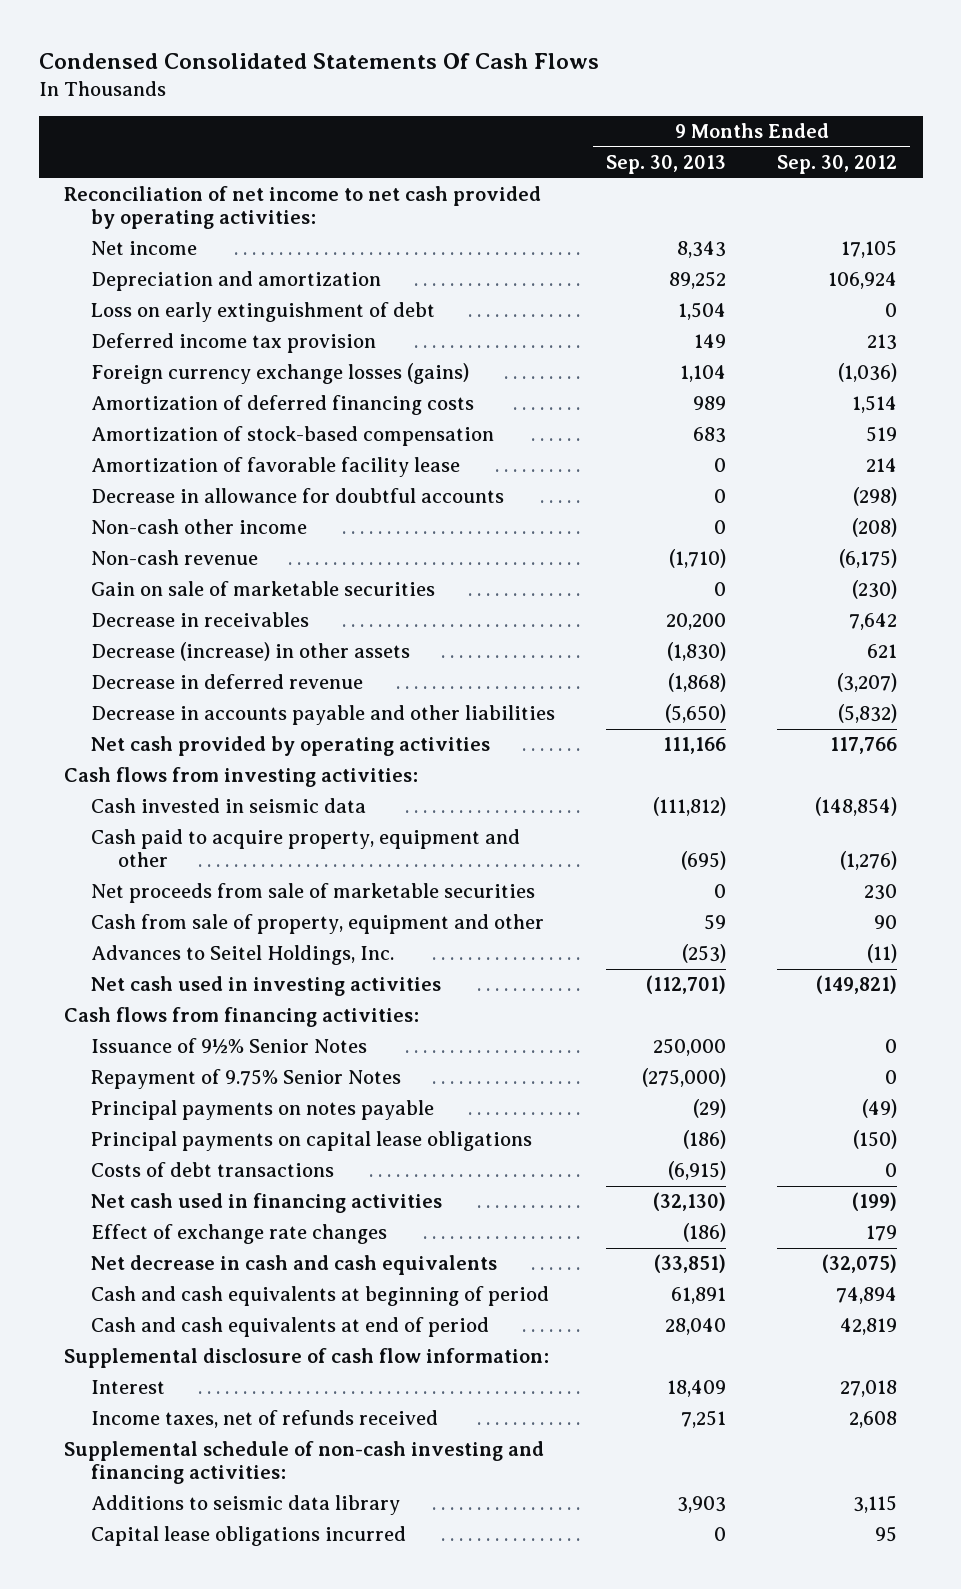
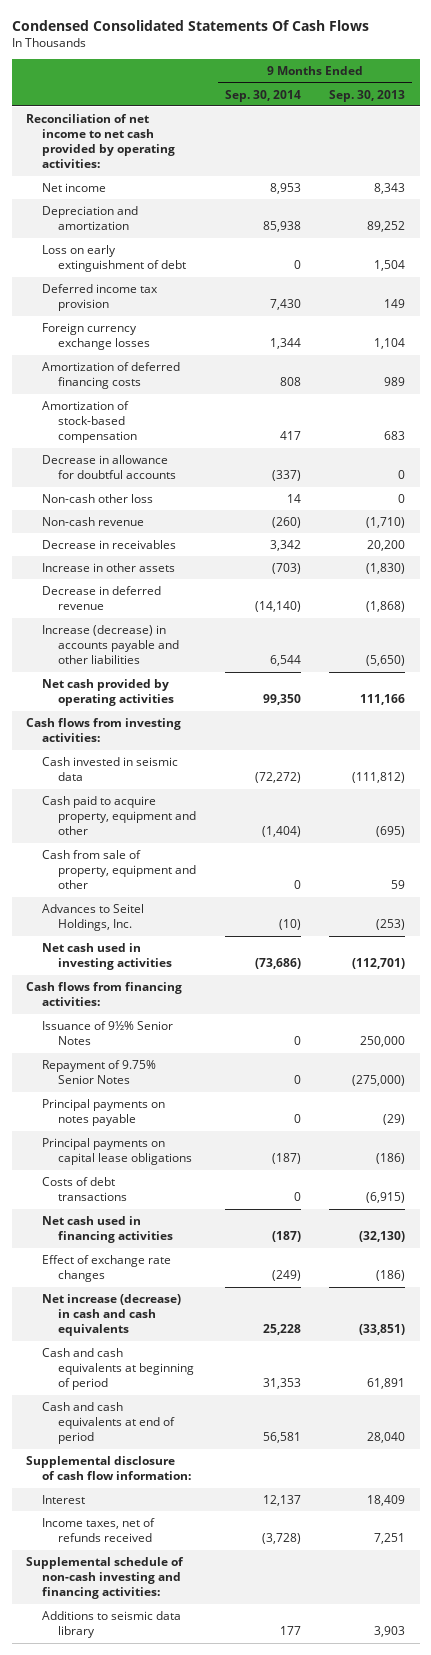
[777,155,898,175] Sep. 30, 2012 -> none
none -> [224,89,301,102] Sep. 30, 2014
[90,363,469,385] Foreign currency exchange losses (gains) -> [42,322,151,351] Foreign currency exchange losses
[90,457,460,478] Amortization of favorable facility lease -> none
[90,519,307,535] Non-cash other income -> [42,493,154,503] Non-cash other loss
[90,581,435,597] Gain on sale of marketable securities -> none
[90,642,410,662] Decrease (increase) in other assets -> [42,562,176,572] Increase in other assets
[90,705,555,726] Decrease in accounts payable and other liabilities -> [42,624,180,665] Increase (decrease) in accounts payable and other liabilities
[90,883,535,904] Net proceeds from sale of marketable securities -> none
[90,1255,497,1276] Net decrease in cash and cash equivalents -> [42,1293,182,1337] Net increase (decrease) in cash and cash equivalents
[90,1526,406,1547] Capital lease obligations incurred -> none

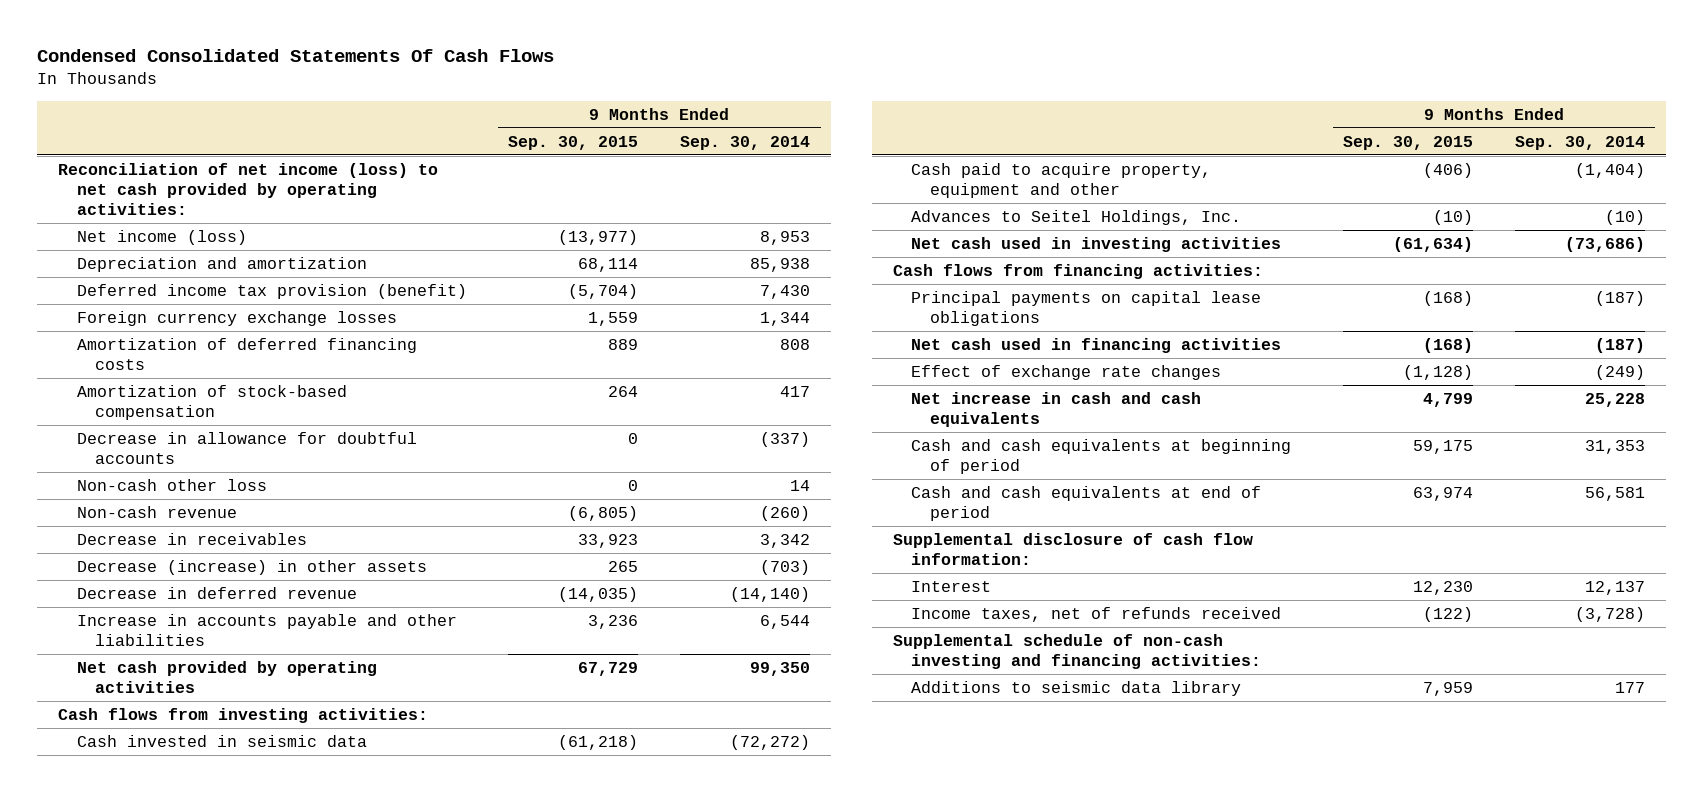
[329,89,406,102] Sep. 30, 2013 -> none
none -> [508,135,639,150] Sep. 30, 2015
[26,113,176,169] Reconciliation of net income to net cash provided by operating activities: -> [57,162,438,215] Reconciliation of net income (loss) to net cash provided by operating activities:
[42,182,107,192] Net income -> [76,229,247,245] Net income (loss)
[42,244,187,273] Loss on early extinguishment of debt -> none
[42,283,159,312] Deferred income tax provision -> [76,283,467,299] Deferred income tax provision (benefit)
[42,562,176,572] Increase in other assets -> [76,559,427,575] Decrease (increase) in other assets
[42,624,180,665] Increase (decrease) in accounts payable and other liabilities -> [76,613,457,646] Increase in accounts payable and other liabilities
[42,849,197,890] Cash from sale of property, equipment and other -> none
[42,1020,174,1046] Issuance of 9½% Senior Notes -> none
[42,1059,157,1085] Repayment of 9.75% Senior Notes -> none
[42,1098,166,1127] Principal payments on notes payable -> none
[42,1176,128,1202] Costs of debt transactions -> none
[42,1293,182,1337] Net increase (decrease) in cash and cash equivalents -> [911,391,1202,427] Net increase in cash and cash equivalents

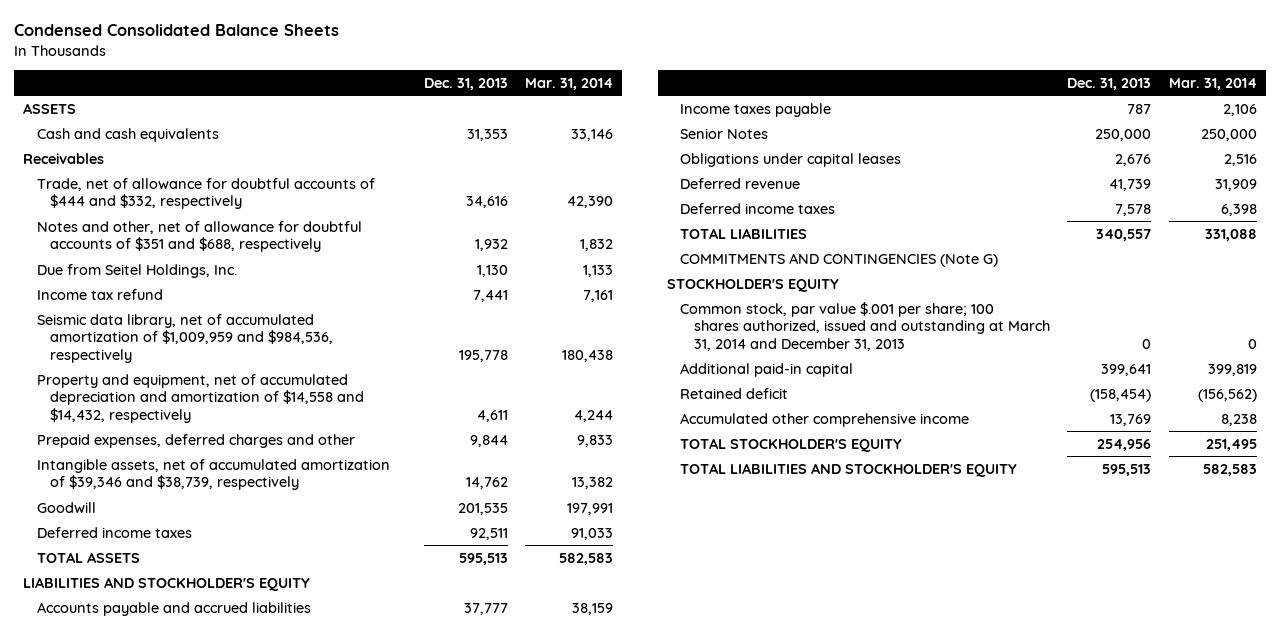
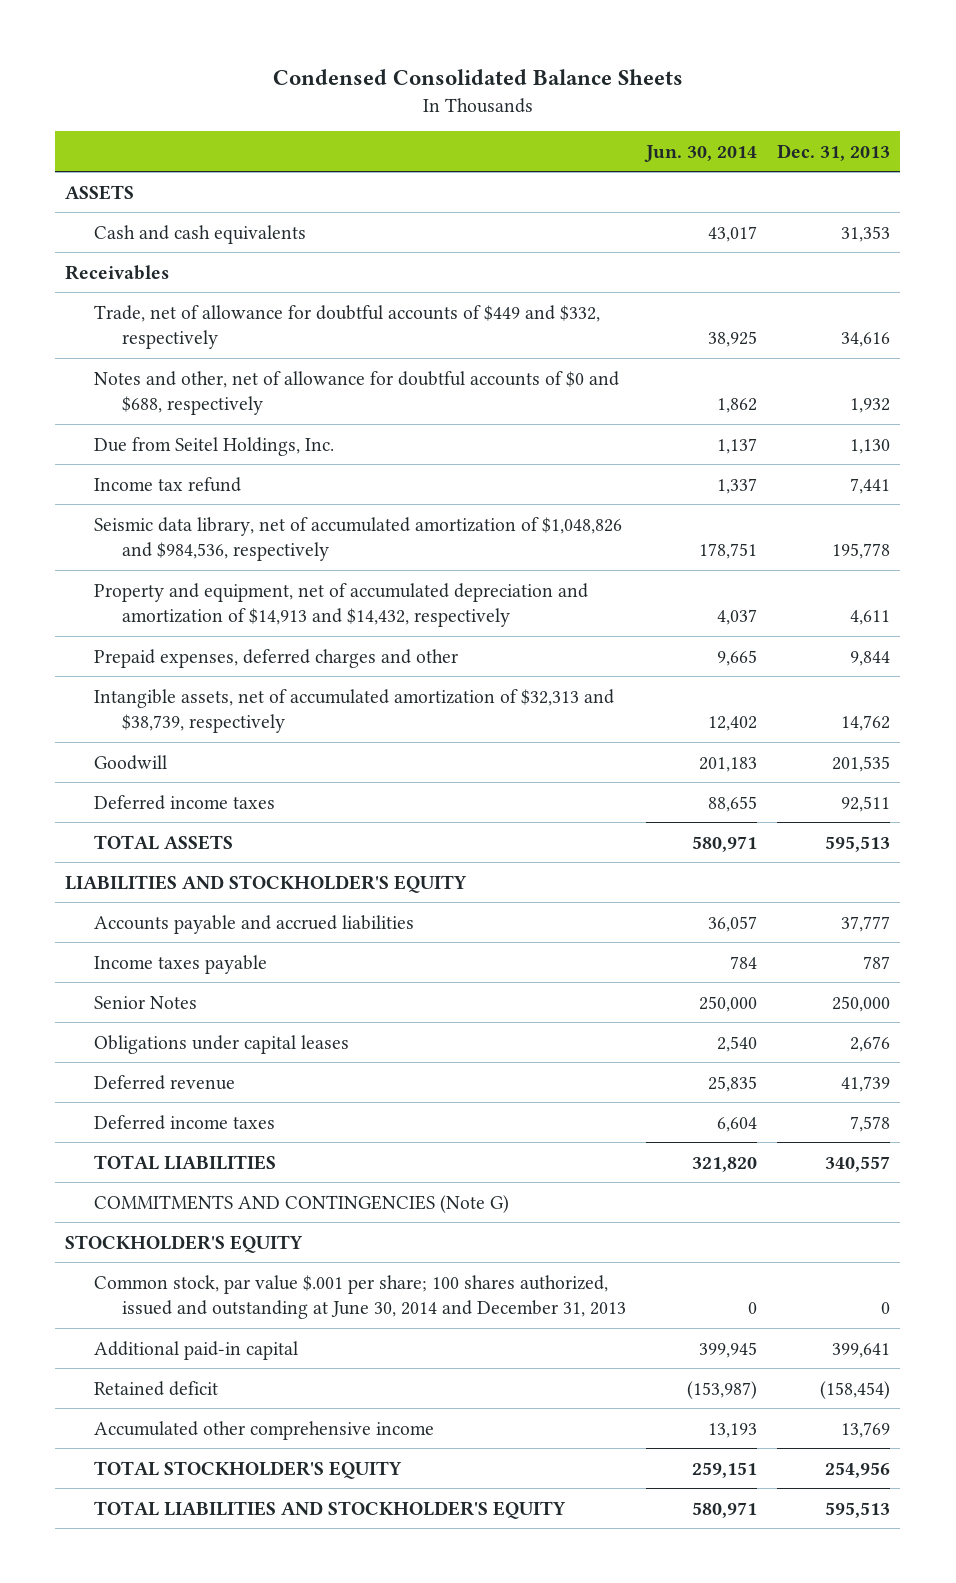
[525,77,614,90] Mar. 31, 2014 -> none
none -> [644,144,758,162] Jun. 30, 2014
[36,177,375,210] Trade, net of allowance for doubtful accounts of $444 and $332, respectively -> [93,304,600,349] Trade, net of allowance for doubtful accounts of $449 and $332, respectively
[36,220,362,253] Notes and other, net of allowance for doubtful accounts of $351 and $688, respectively -> [93,370,619,415] Notes and other, net of allowance for doubtful accounts of $0 and $688, respectively
[36,313,334,363] Seismic data library, net of accumulated amortization of $1,009,959 and $984,536, respectively -> [93,516,622,561] Seismic data library, net of accumulated amortization of $1,048,826 and $984,536, respectively
[36,373,365,423] Property and equipment, net of accumulated depreciation and amortization of $14,558 and $14,432, respectively -> [93,582,588,627] Property and equipment, net of accumulated depreciation and amortization of $14,913 and $14,432, respectively
[36,458,390,491] Intangible assets, net of accumulated amortization of $39,346 and $38,739, respectively -> [93,688,614,733] Intangible assets, net of accumulated amortization of $32,313 and $38,739, respectively
[680,301,1050,351] Common stock, par value $.001 per share; 100 shares authorized, issued and outstanding at March 31, 2014 and December 31, 2013 -> [93,1274,627,1319] Common stock, par value $.001 per share; 100 shares authorized, issued and outstanding at June 30, 2014 and December 31, 2013

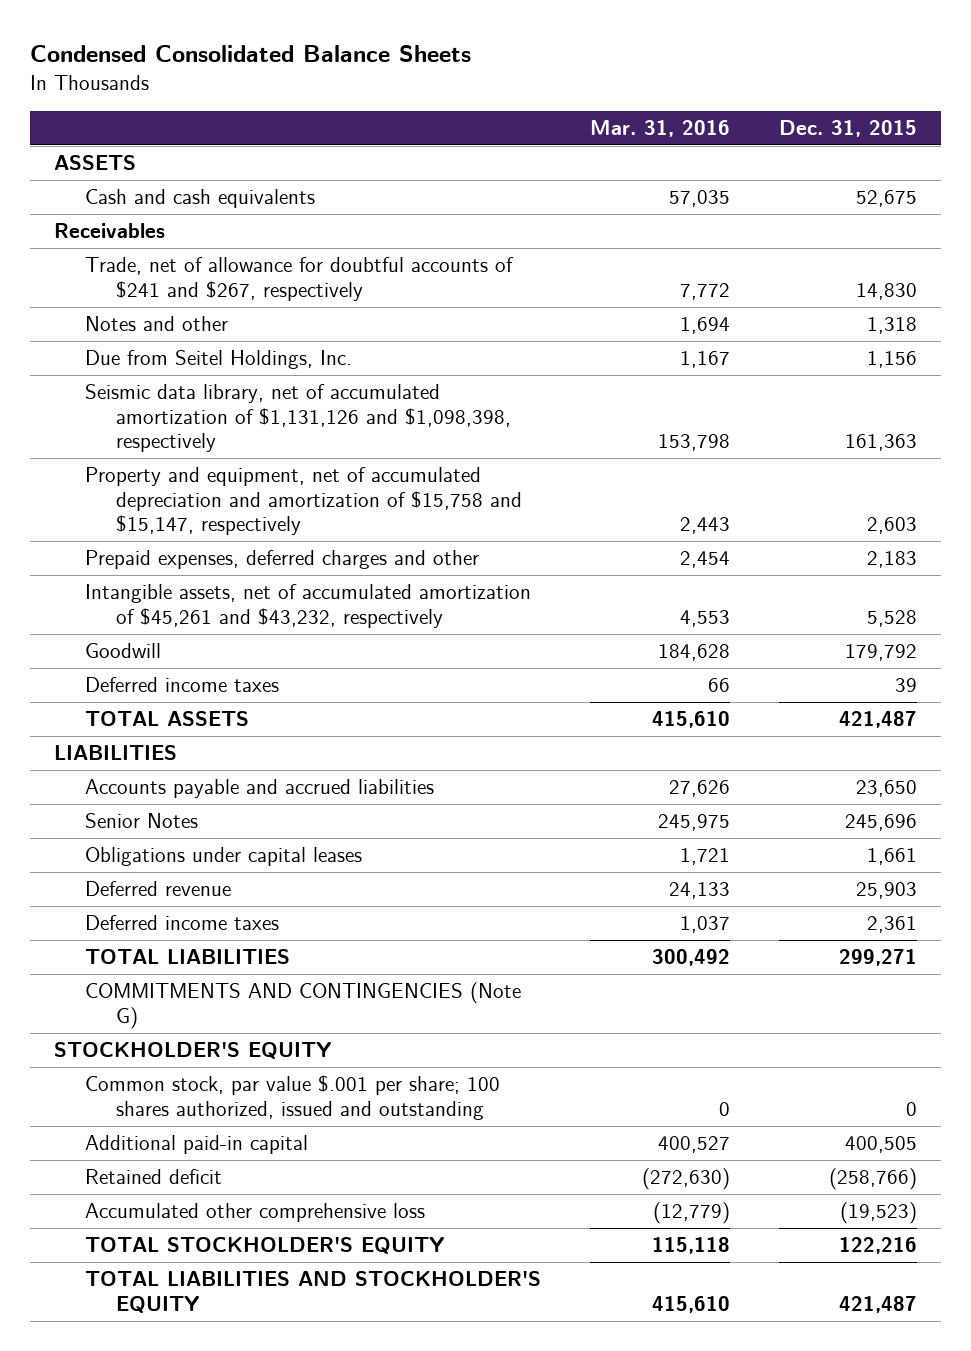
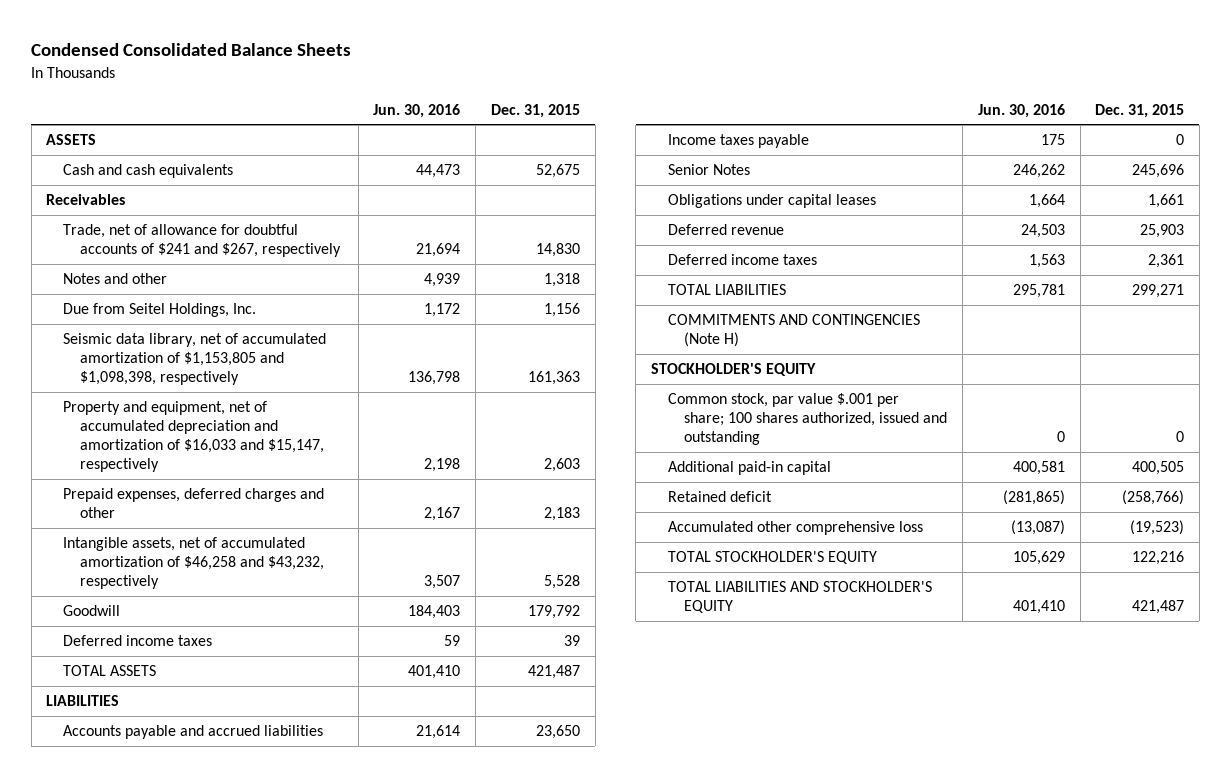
[589,120,730,138] Mar. 31, 2016 -> none
none -> [373,103,461,118] Jun. 30, 2016
[84,384,511,453] Seismic data library, net of accumulated amortization of $1,131,126 and $1,098,398, respectively -> [63,333,327,386] Seismic data library, net of accumulated amortization of $1,153,805 and $1,098,398, respectively
[84,467,522,536] Property and equipment, net of accumulated depreciation and amortization of $15,758 and $15,147, respectively -> [63,401,325,473] Property and equipment, net of accumulated depreciation and amortization of $16,033 and $15,147, respectively
[84,584,531,628] Intangible assets, net of accumulated amortization of $45,261 and $43,232, respectively -> [63,537,325,590] Intangible assets, net of accumulated amortization of $46,258 and $43,232, respectively
none -> [667,134,809,149] Income taxes payable
[84,982,521,1029] COMMITMENTS AND CONTINGENCIES (Note G) -> [667,314,920,348] COMMITMENTS AND CONTINGENCIES (Note H)

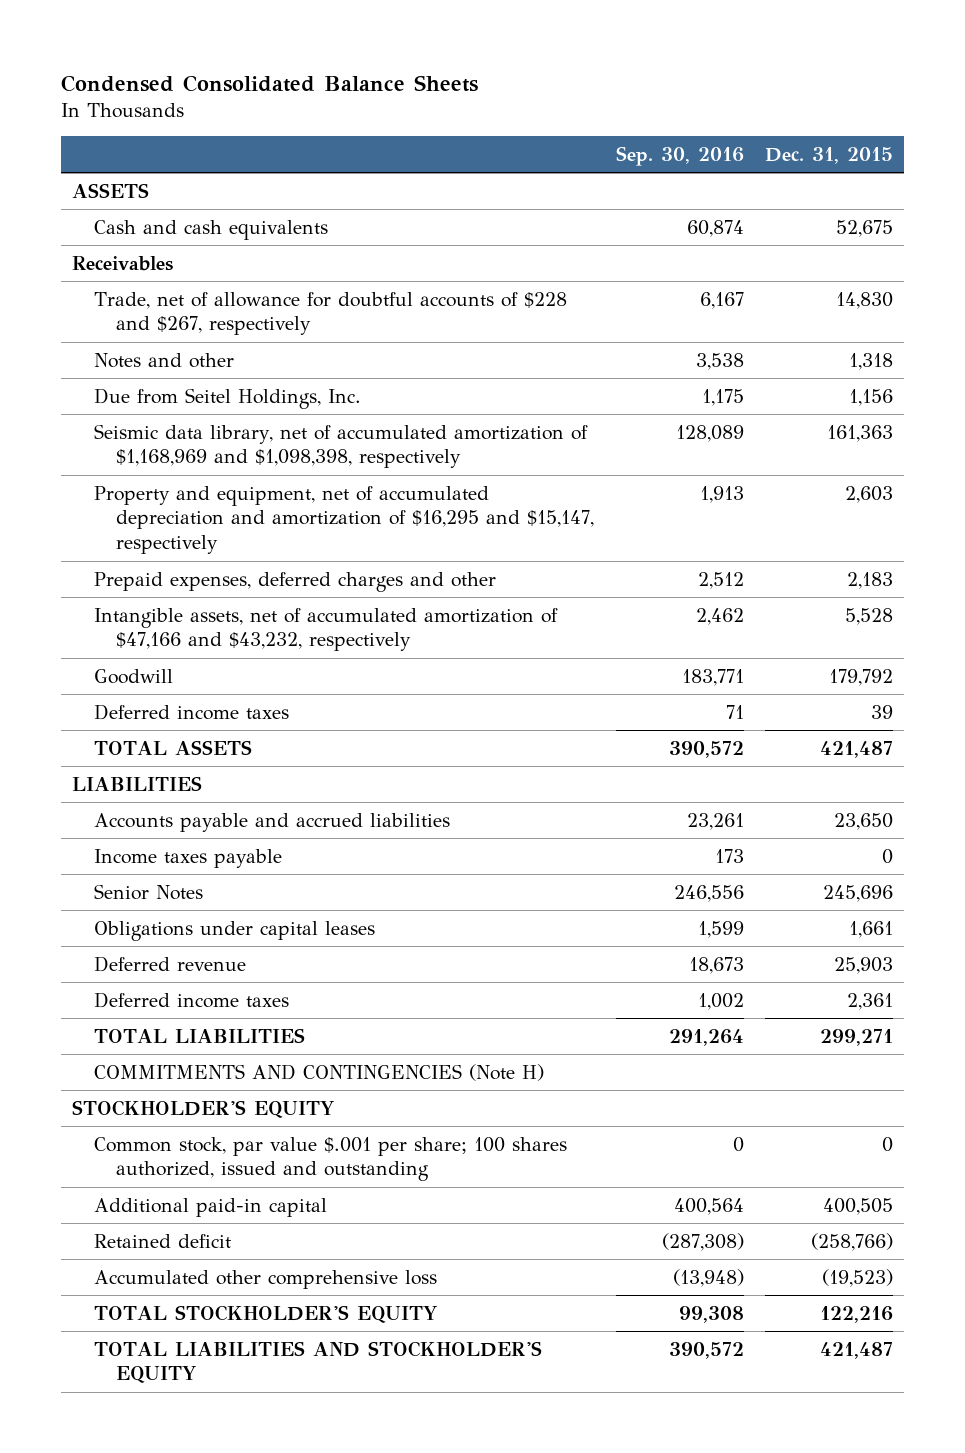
[373,103,461,118] Jun. 30, 2016 -> none
none -> [615,145,744,166] Sep. 30, 2016
[63,224,342,258] Trade, net of allowance for doubtful accounts of $241 and $267, respectively -> [93,291,567,336] Trade, net of allowance for doubtful accounts of $228 and $267, respectively
[63,333,327,386] Seismic data library, net of accumulated amortization of $1,153,805 and $1,098,398, respectively -> [93,423,588,469] Seismic data library, net of accumulated amortization of $1,168,969 and $1,098,398, respectively
[63,401,325,473] Property and equipment, net of accumulated depreciation and amortization of $16,033 and $15,147, respectively -> [93,485,594,555] Property and equipment, net of accumulated depreciation and amortization of $16,295 and $15,147, respectively
[63,537,325,590] Intangible assets, net of accumulated amortization of $46,258 and $43,232, respectively -> [93,607,558,652] Intangible assets, net of accumulated amortization of $47,166 and $43,232, respectively

